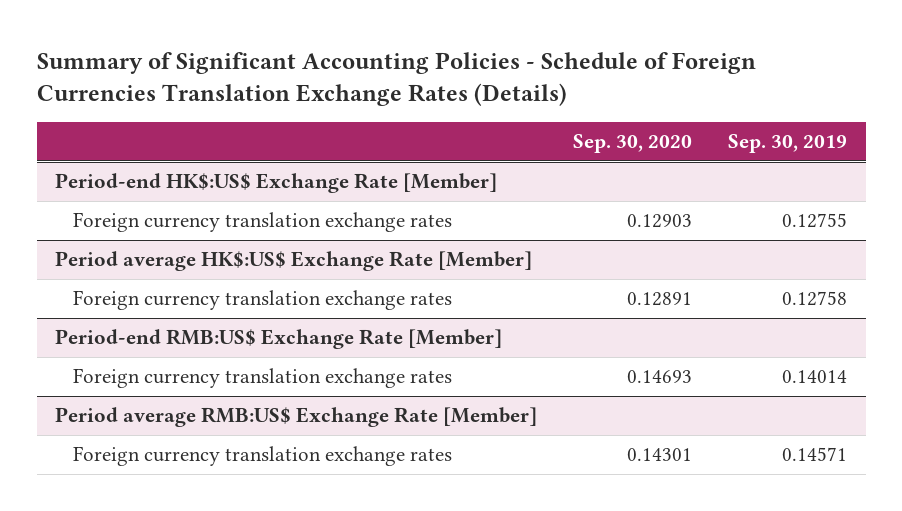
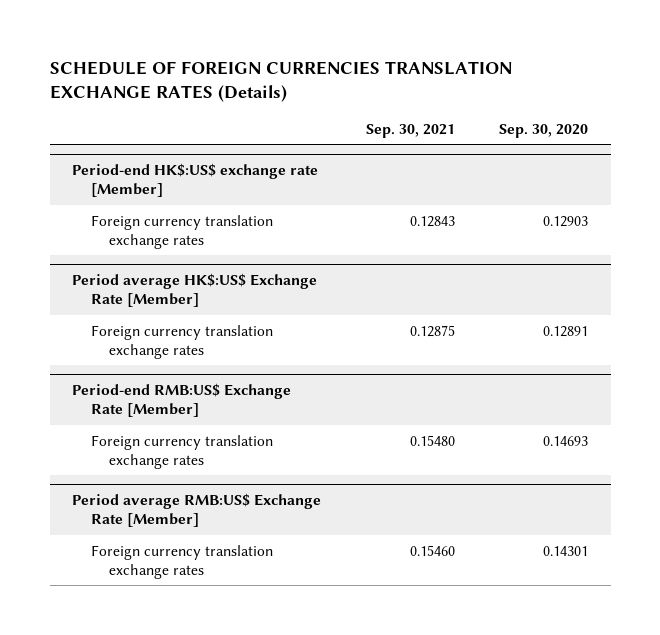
[36,51,756,107] Summary of Significant Accounting Policies - Schedule of Foreign Currencies Translation Exchange Rates (Details) -> [49,60,512,102] SCHEDULE OF FOREIGN CURRENCIES TRANSLATION EXCHANGE RATES (Details)
[728,134,848,154] Sep. 30, 2019 -> none
none -> [365,123,455,138] Sep. 30, 2021
[54,173,497,194] Period-end HK$:US$ Exchange Rate [Member] -> [71,163,318,198] Period-end HK$:US$ exchange rate [Member]

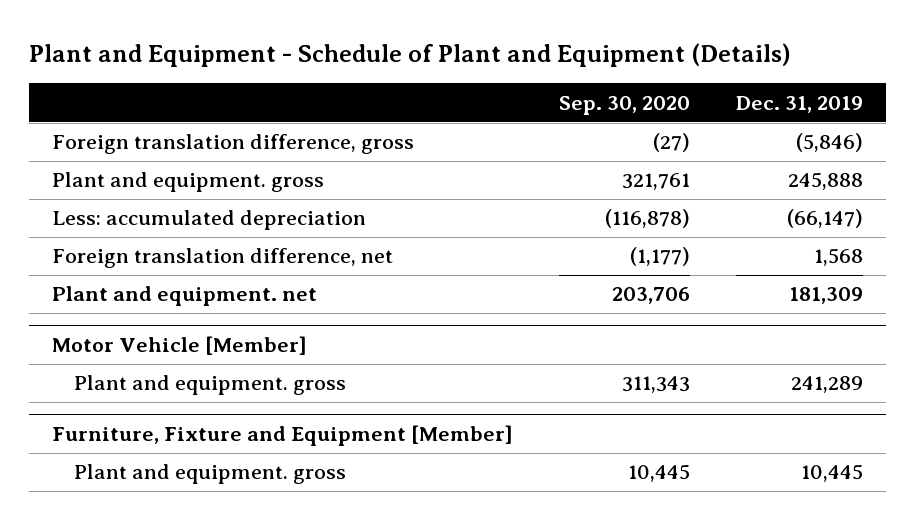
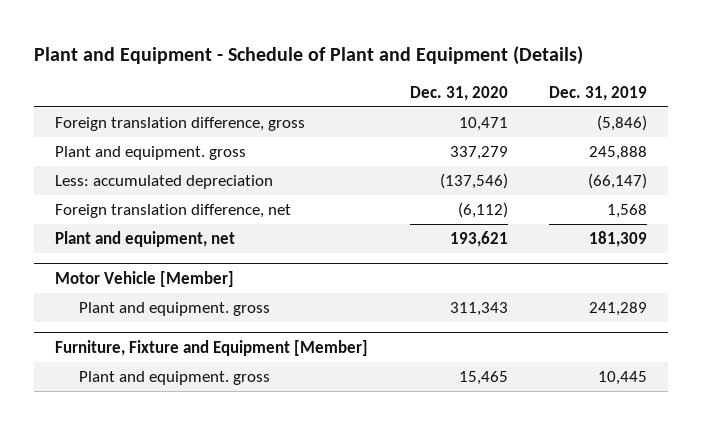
[558,95,690,115] Sep. 30, 2020 -> none
none -> [409,85,508,101] Dec. 31, 2020
[51,286,317,307] Plant and equipment. net -> [54,231,235,248] Plant and equipment, net

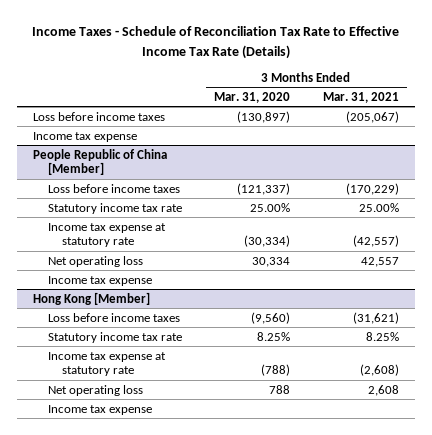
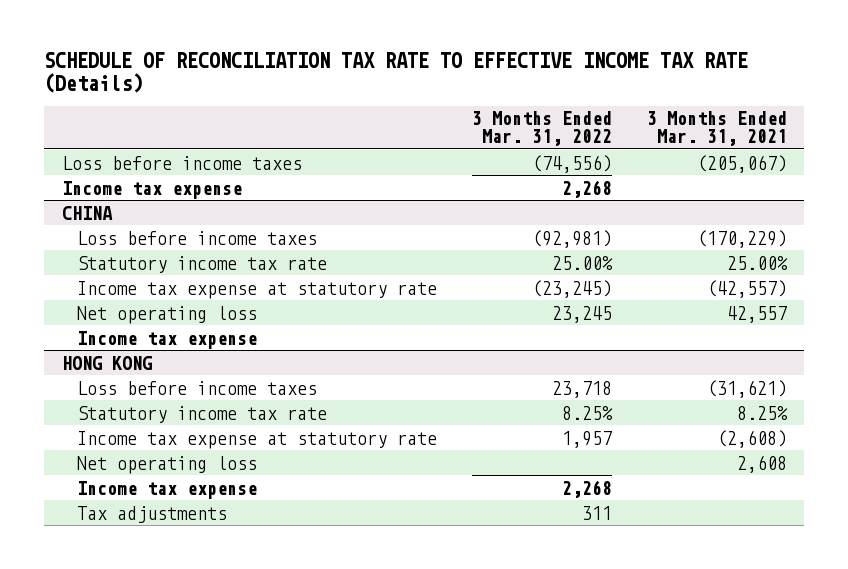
[32,26,400,59] Income Taxes - Schedule of Reconciliation Tax Rate to Effective Income Tax Rate (Details) -> [44,51,749,93] SCHEDULE OF RECONCILIATION TAX RATE TO EFFECTIVE INCOME TAX RATE (Details)
[214,91,291,103] Mar. 31, 2020 -> none
none -> [471,111,612,146] 3 Months Ended Mar. 31, 2022
[33,148,168,176] People Republic of China [Member] -> [61,205,113,220] CHINA
[33,291,151,305] Hong Kong [Member] -> [61,355,152,370] HONG KONG
none -> [76,505,227,523] Tax adjustments

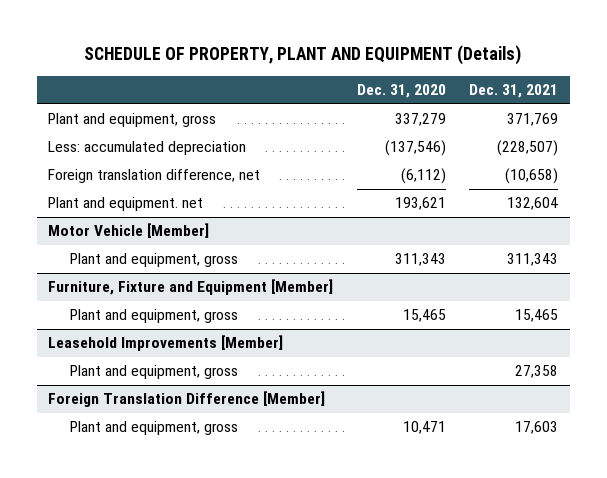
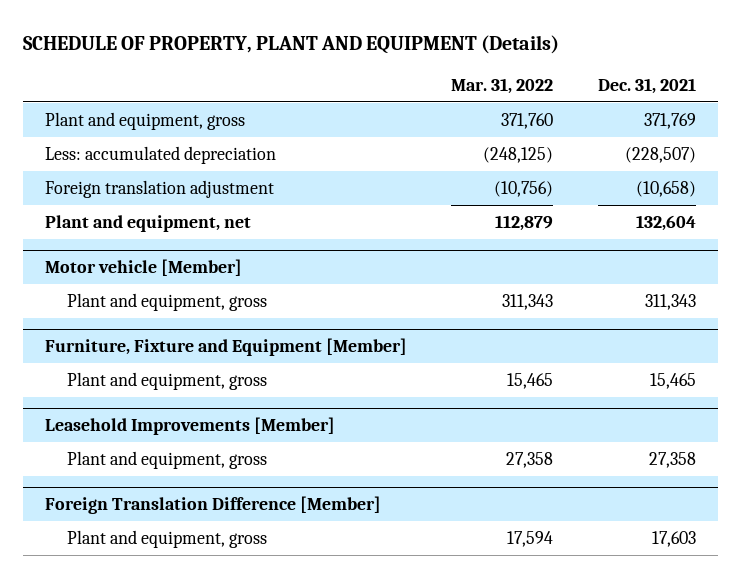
[356,84,446,99] Dec. 31, 2020 -> none
none -> [451,77,554,94] Mar. 31, 2022
[48,169,261,184] Foreign translation difference, net -> [45,179,275,198] Foreign translation adjustment
[48,197,204,212] Plant and equipment. net -> [45,214,252,232] Plant and equipment, net
[48,223,210,239] Motor Vehicle [Member] -> [45,259,243,277] Motor vehicle [Member]

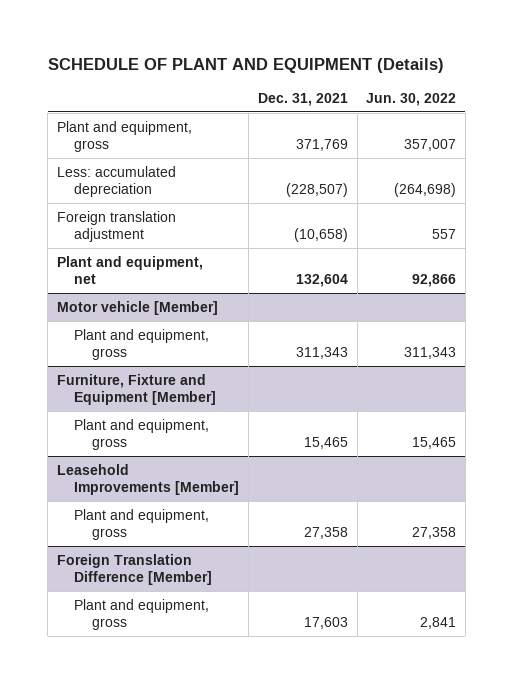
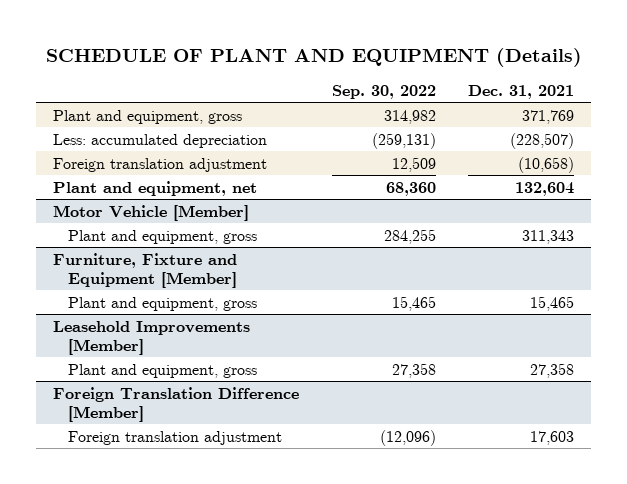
[366,92,457,106] Jun. 30, 2022 -> none
none -> [331,84,436,99] Sep. 30, 2022
[57,300,219,315] Motor vehicle [Member] -> [52,204,249,221] Motor Vehicle [Member]
[74,598,210,630] Plant and equipment, gross -> [67,430,282,445] Foreign translation adjustment

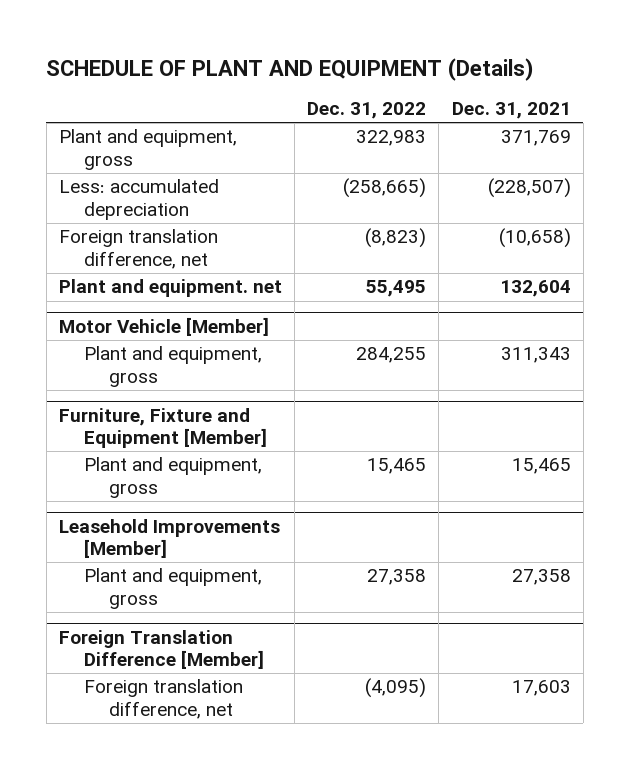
[331,84,436,99] Sep. 30, 2022 -> none
none -> [307,102,427,120] Dec. 31, 2022
[52,157,267,172] Foreign translation adjustment -> [58,229,218,270] Foreign translation difference, net
[52,180,257,196] Plant and equipment, net -> [58,279,282,298] Plant and equipment. net
[67,430,282,445] Foreign translation adjustment -> [84,679,244,720] Foreign translation difference, net

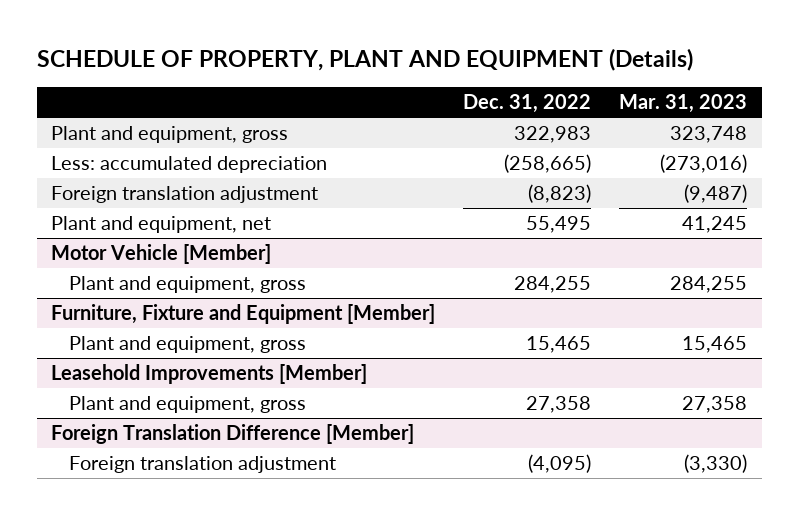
[46,57,535,81] SCHEDULE OF PLANT AND EQUIPMENT (Details) -> [36,48,693,72] SCHEDULE OF PROPERTY, PLANT AND EQUIPMENT (Details)
[451,102,571,120] Dec. 31, 2021 -> none
none -> [619,94,748,114] Mar. 31, 2023
[58,229,218,270] Foreign translation difference, net -> [50,186,318,204] Foreign translation adjustment
[58,279,282,298] Plant and equipment. net -> [50,216,271,234] Plant and equipment, net
[84,679,244,720] Foreign translation difference, net -> [69,456,337,474] Foreign translation adjustment

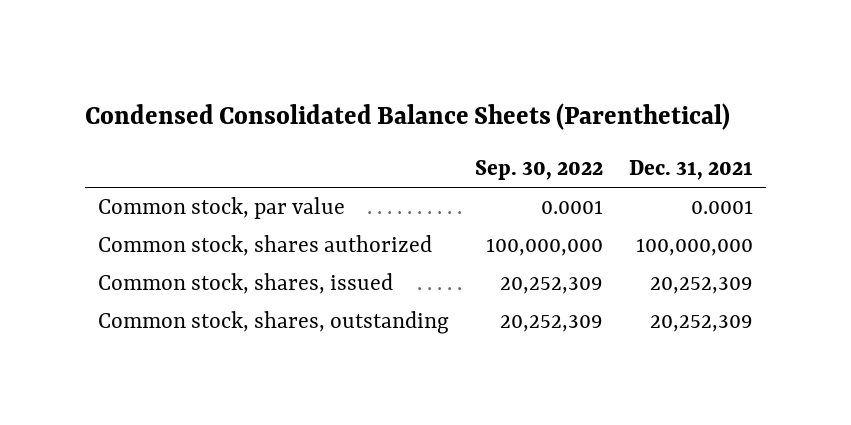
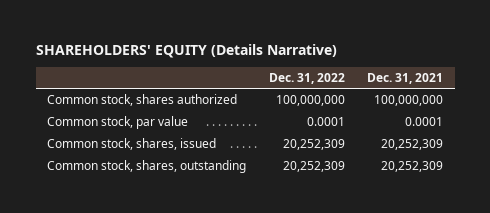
[84,102,730,130] Condensed Consolidated Balance Sheets (Parenthetical) -> [35,43,337,58] SHAREHOLDERS' EQUITY (Details Narrative)
[475,160,604,181] Sep. 30, 2022 -> none
none -> [268,72,345,84] Dec. 31, 2022
[97,197,345,220] Common stock, par value -> [46,116,188,130] Common stock, par value

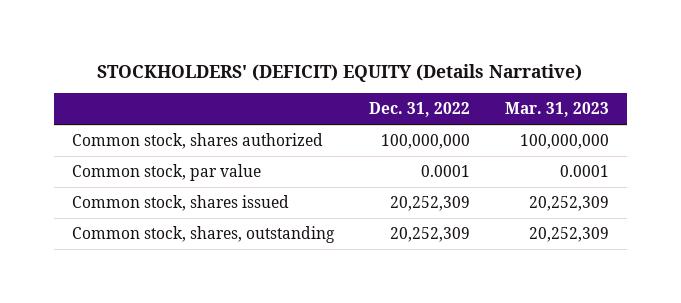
[35,43,337,58] SHAREHOLDERS' EQUITY (Details Narrative) -> [97,63,583,82] STOCKHOLDERS' (DEFICIT) EQUITY (Details Narrative)
[367,72,444,84] Dec. 31, 2021 -> none
none -> [505,102,610,118] Mar. 31, 2023
[46,138,216,151] Common stock, shares, issued -> [71,195,289,212] Common stock, shares issued

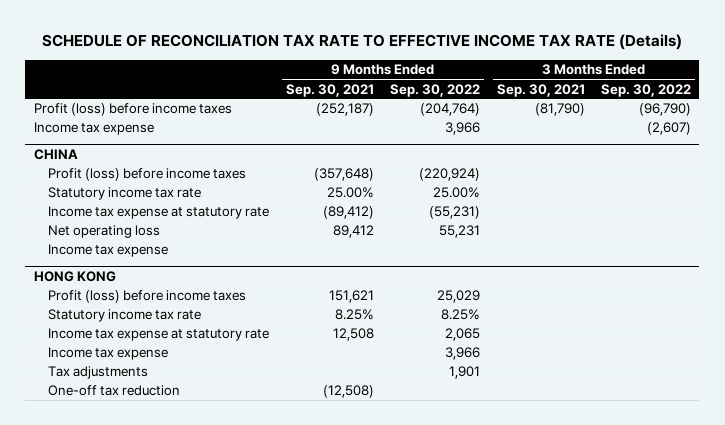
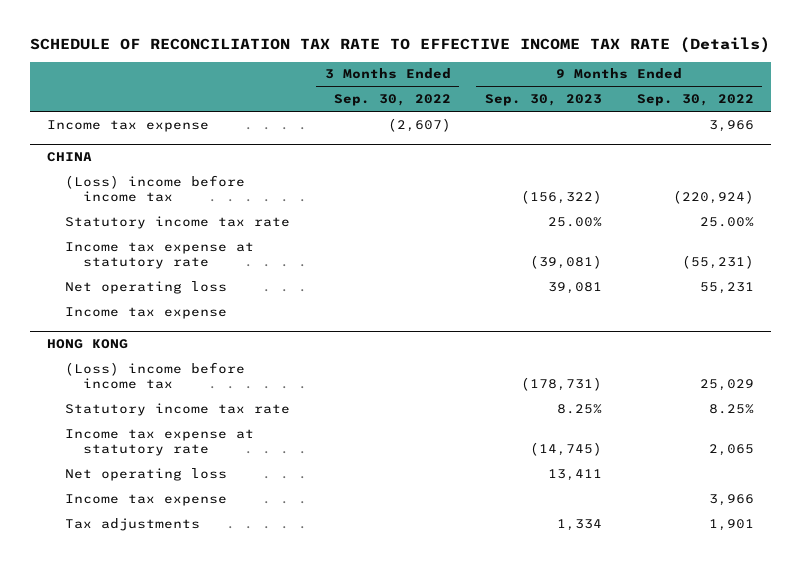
[285,83,374,97] Sep. 30, 2021 -> none
[496,83,585,97] Sep. 30, 2021 -> none
none -> [485,94,603,107] Sep. 30, 2023
[33,103,232,117] Profit (loss) before income taxes -> none
[48,168,247,182] Profit (loss) before income taxes -> [64,174,245,202] (Loss) income before income tax
[48,290,247,304] Profit (loss) before income taxes -> [64,361,245,389] (Loss) income before income tax
none -> [64,467,227,481] Net operating loss
[48,385,181,397] One-off tax reduction -> none

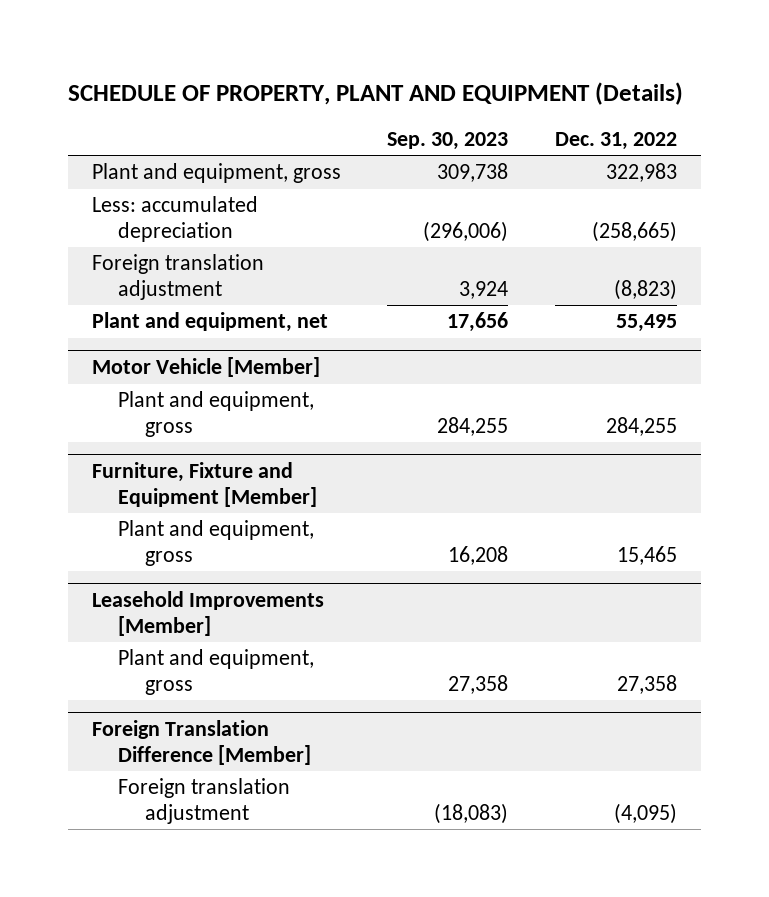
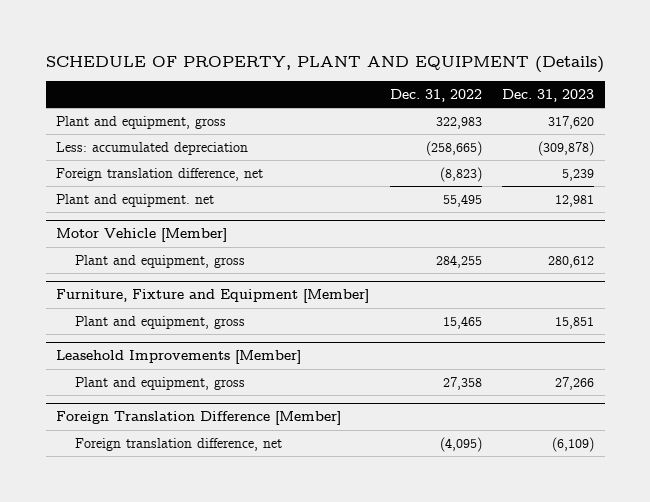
[387,131,509,150] Sep. 30, 2023 -> none
none -> [502,88,595,102] Dec. 31, 2023
[91,254,264,300] Foreign translation adjustment -> [56,167,264,181] Foreign translation difference, net
[91,312,328,333] Plant and equipment, net -> [56,193,215,207] Plant and equipment. net
[118,778,291,824] Foreign translation adjustment -> [74,437,282,451] Foreign translation difference, net

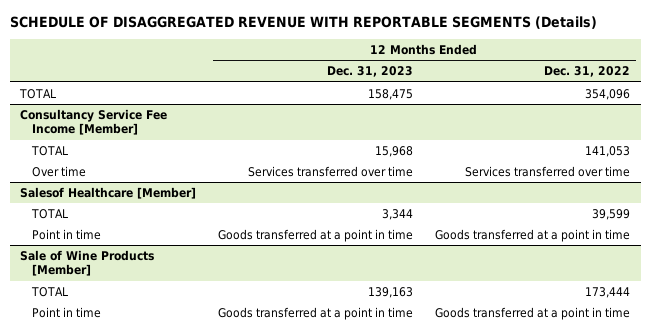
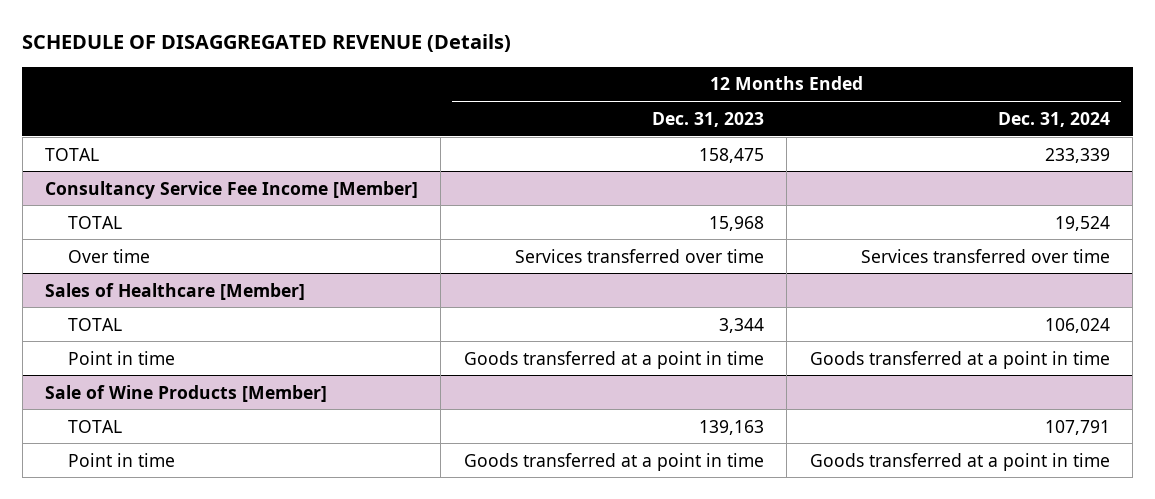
[9,16,597,30] SCHEDULE OF DISAGGREGATED REVENUE WITH REPORTABLE SEGMENTS (Details) -> [22,34,512,53] SCHEDULE OF DISAGGREGATED REVENUE (Details)
[544,66,631,78] Dec. 31, 2022 -> none
none -> [997,111,1110,127] Dec. 31, 2024
[20,186,197,199] Salesof Healthcare [Member] -> [44,282,305,300] Sales of Healthcare [Member]

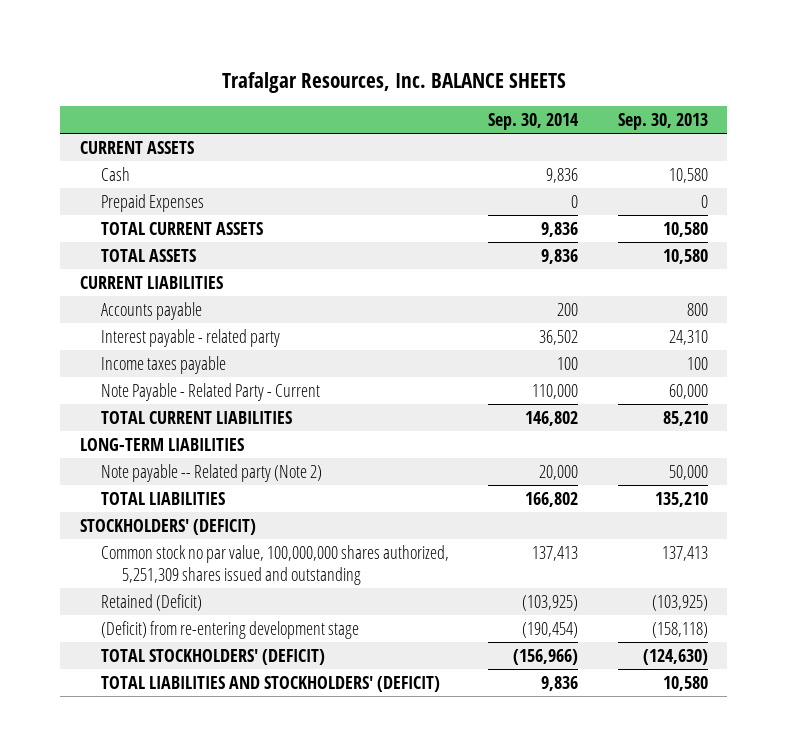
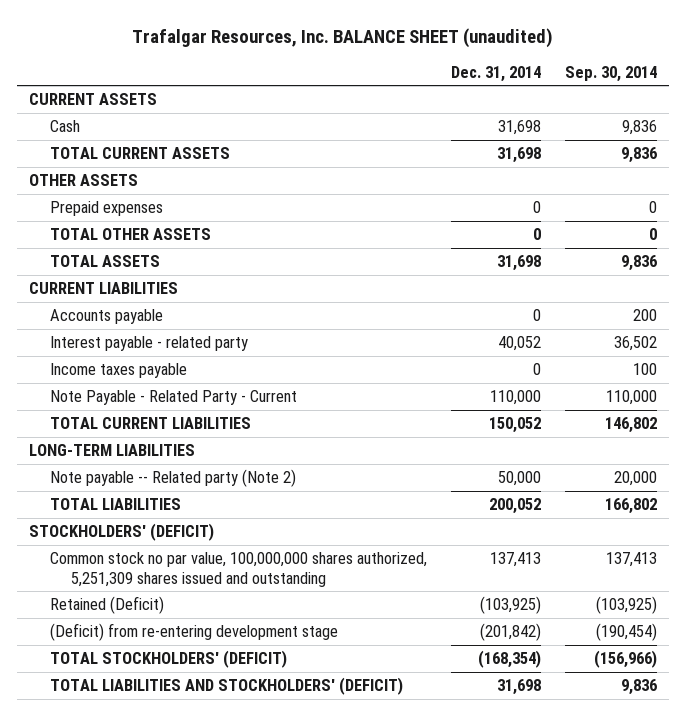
[221,72,566,94] Trafalgar Resources, Inc. BALANCE SHEETS -> [131,27,553,48] Trafalgar Resources, Inc. BALANCE SHEET (unaudited)
[617,112,708,130] Sep. 30, 2013 -> none
none -> [450,65,541,82] Dec. 31, 2014
[101,193,205,212] Prepaid Expenses -> none
none -> [29,174,139,187] OTHER ASSETS
none -> [49,201,163,217] Prepaid expenses
none -> [49,228,211,241] TOTAL OTHER ASSETS

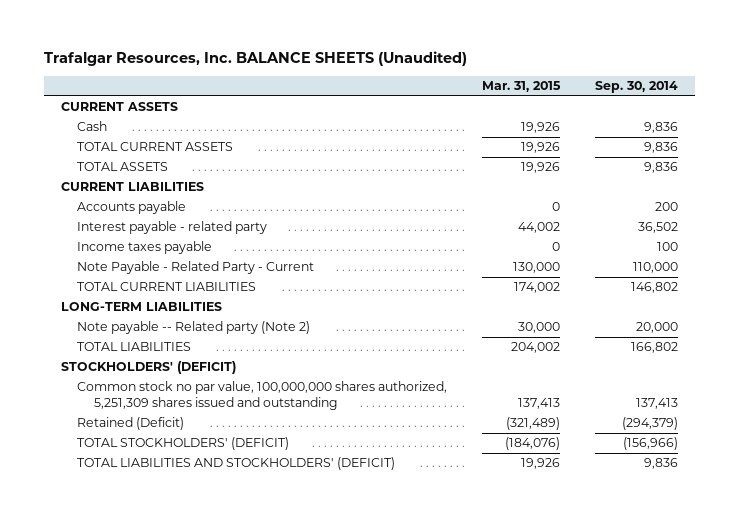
[131,27,553,48] Trafalgar Resources, Inc. BALANCE SHEET (unaudited) -> [43,51,467,67] Trafalgar Resources, Inc. BALANCE SHEETS (Unaudited)
[450,65,541,82] Dec. 31, 2014 -> none
none -> [481,81,561,93] Mar. 31, 2015
[29,174,139,187] OTHER ASSETS -> none
[49,201,163,217] Prepaid expenses -> none
[49,228,211,241] TOTAL OTHER ASSETS -> none
[49,623,338,642] (Deficit) from re-entering development stage -> none
[595,596,657,615] (103,925) -> [621,417,678,431] (294,379)

